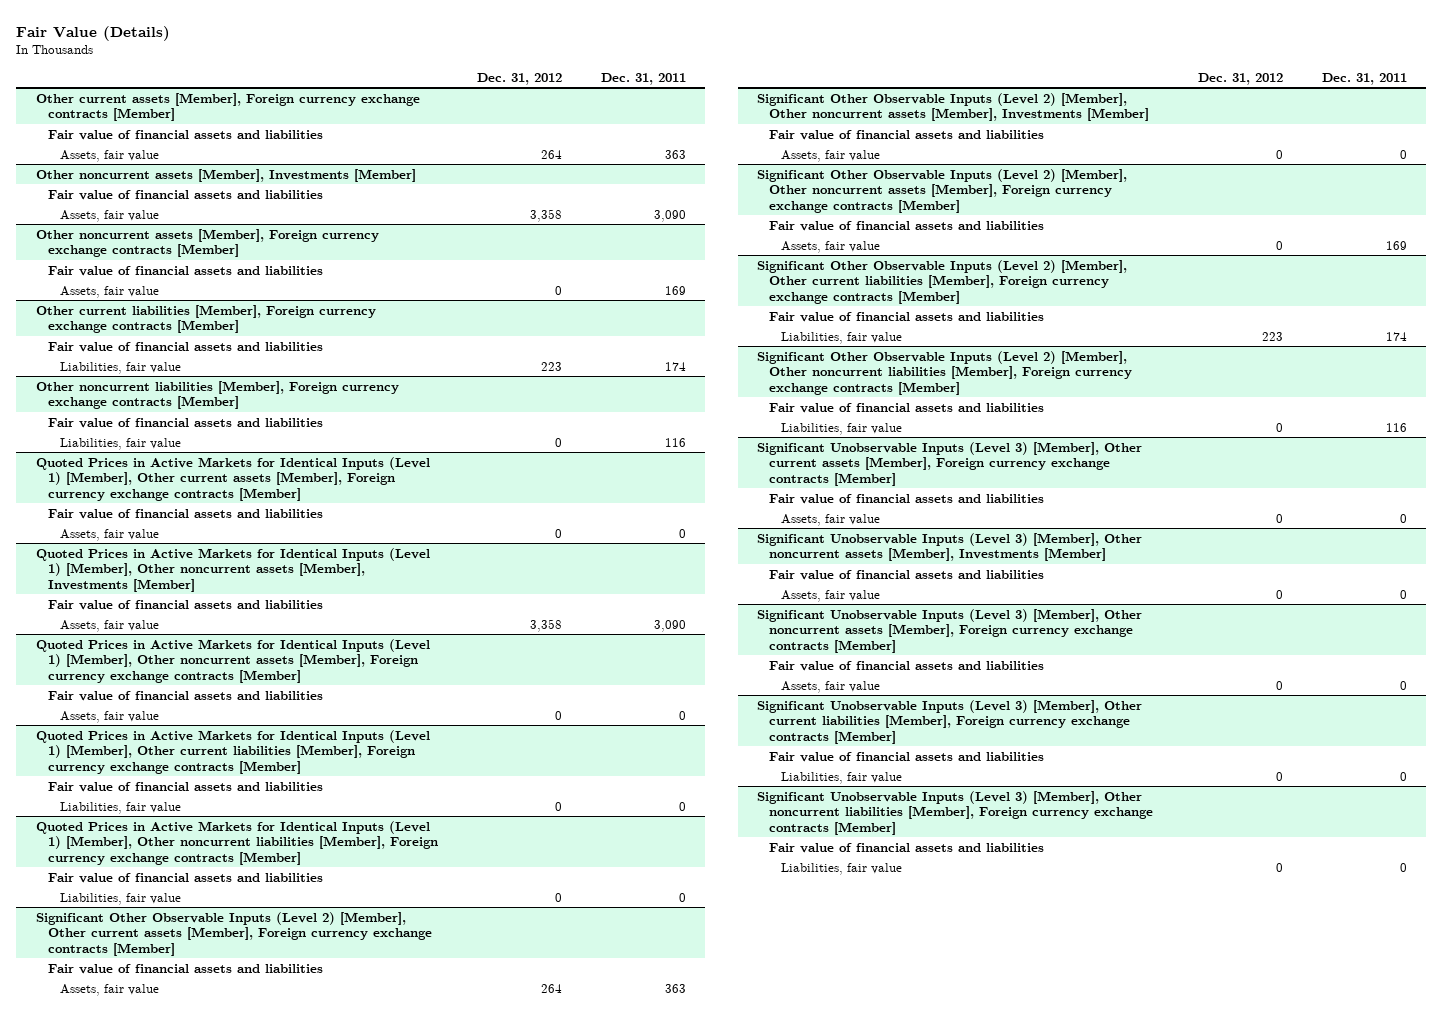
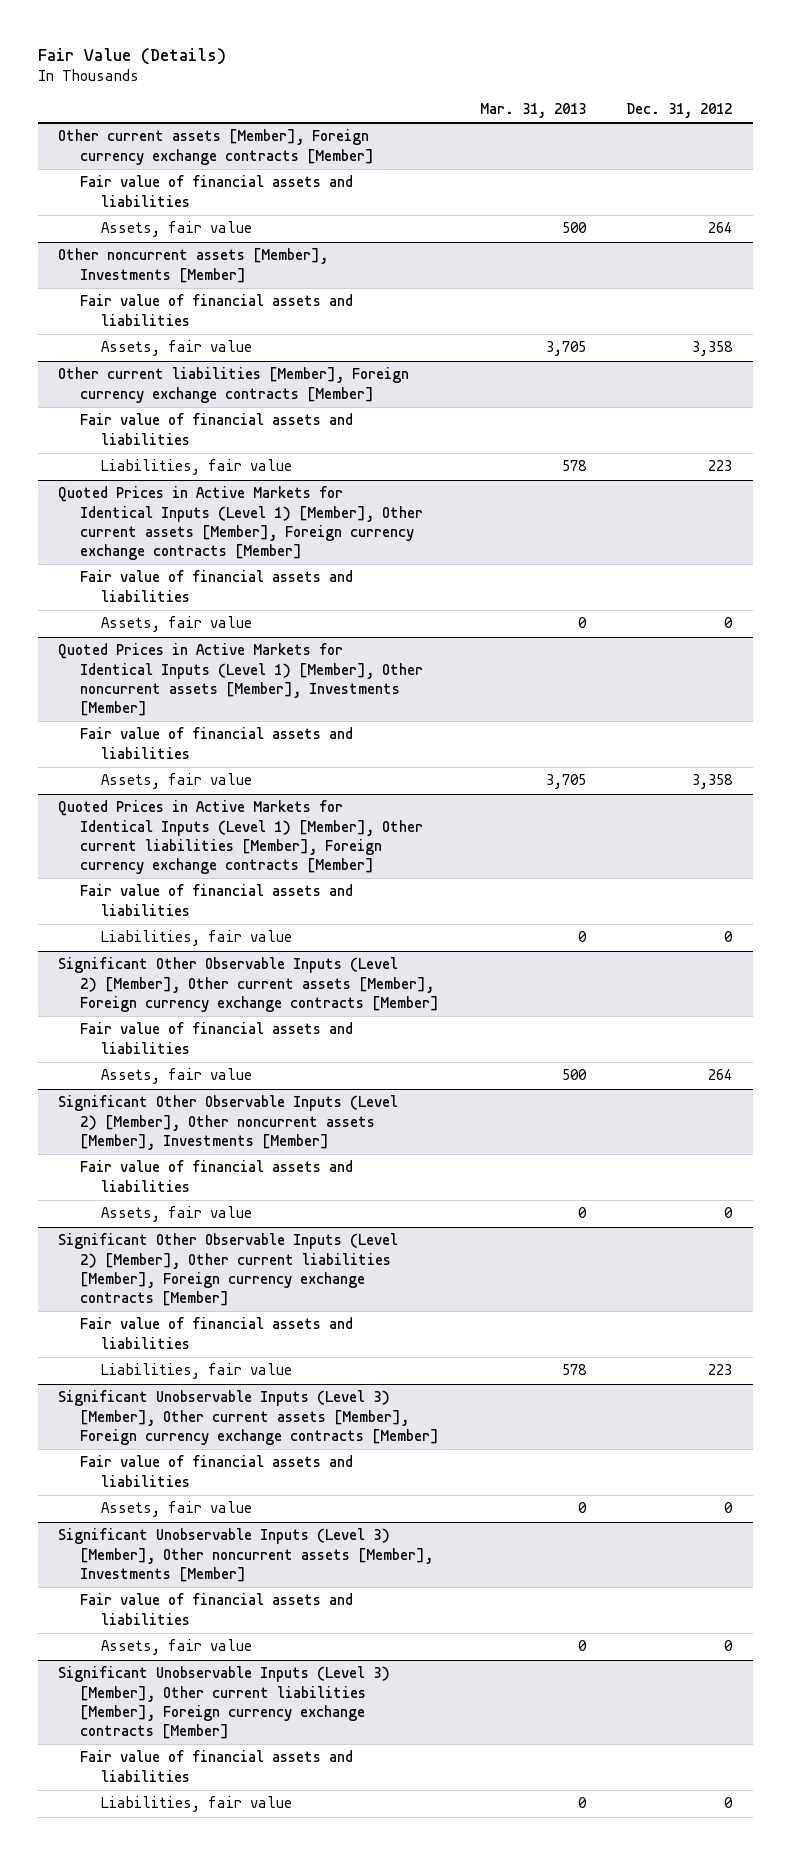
[600,72,686,85] Dec. 31, 2011 -> none
none -> [479,102,586,118] Mar. 31, 2013
[35,228,379,258] Other noncurrent assets [Member], Foreign currency exchange contracts [Member] -> none
[47,265,323,276] Fair value of financial assets and liabilities -> none
[60,285,160,298] Assets, fair value -> none
[35,380,399,410] Other noncurrent liabilities [Member], Foreign currency exchange contracts [Member] -> none
[47,417,323,428] Fair value of financial assets and liabilities -> none
[60,437,182,450] Liabilities, fair value -> none
[35,638,430,683] Quoted Prices in Active Markets for Identical Inputs (Level 1) [Member], Other noncurrent assets [Member], Foreign currency exchange contracts [Member] -> none
[47,690,323,701] Fair value of financial assets and liabilities -> none
[60,710,160,723] Assets, fair value -> none
[35,820,438,865] Quoted Prices in Active Markets for Identical Inputs (Level 1) [Member], Other noncurrent liabilities [Member], Foreign currency exchange contracts [Member] -> none
[47,872,323,883] Fair value of financial assets and liabilities -> none
[60,892,182,905] Liabilities, fair value -> none
[757,168,1128,213] Significant Other Observable Inputs (Level 2) [Member], Other noncurrent assets [Member], Foreign currency exchange contracts [Member] -> none
[769,220,1045,231] Fair value of financial assets and liabilities -> none
[781,240,881,253] Assets, fair value -> none
[757,350,1133,395] Significant Other Observable Inputs (Level 2) [Member], Other noncurrent liabilities [Member], Foreign currency exchange contracts [Member] -> none
[769,402,1045,413] Fair value of financial assets and liabilities -> none
[781,422,903,435] Liabilities, fair value -> none
[757,608,1143,653] Significant Unobservable Inputs (Level 3) [Member], Other noncurrent assets [Member], Foreign currency exchange contracts [Member] -> none
[769,660,1045,671] Fair value of financial assets and liabilities -> none
[781,680,881,693] Assets, fair value -> none
[757,790,1154,835] Significant Unobservable Inputs (Level 3) [Member], Other noncurrent liabilities [Member], Foreign currency exchange contracts [Member] -> none
[769,842,1045,853] Fair value of financial assets and liabilities -> none
[781,862,903,875] Liabilities, fair value -> none

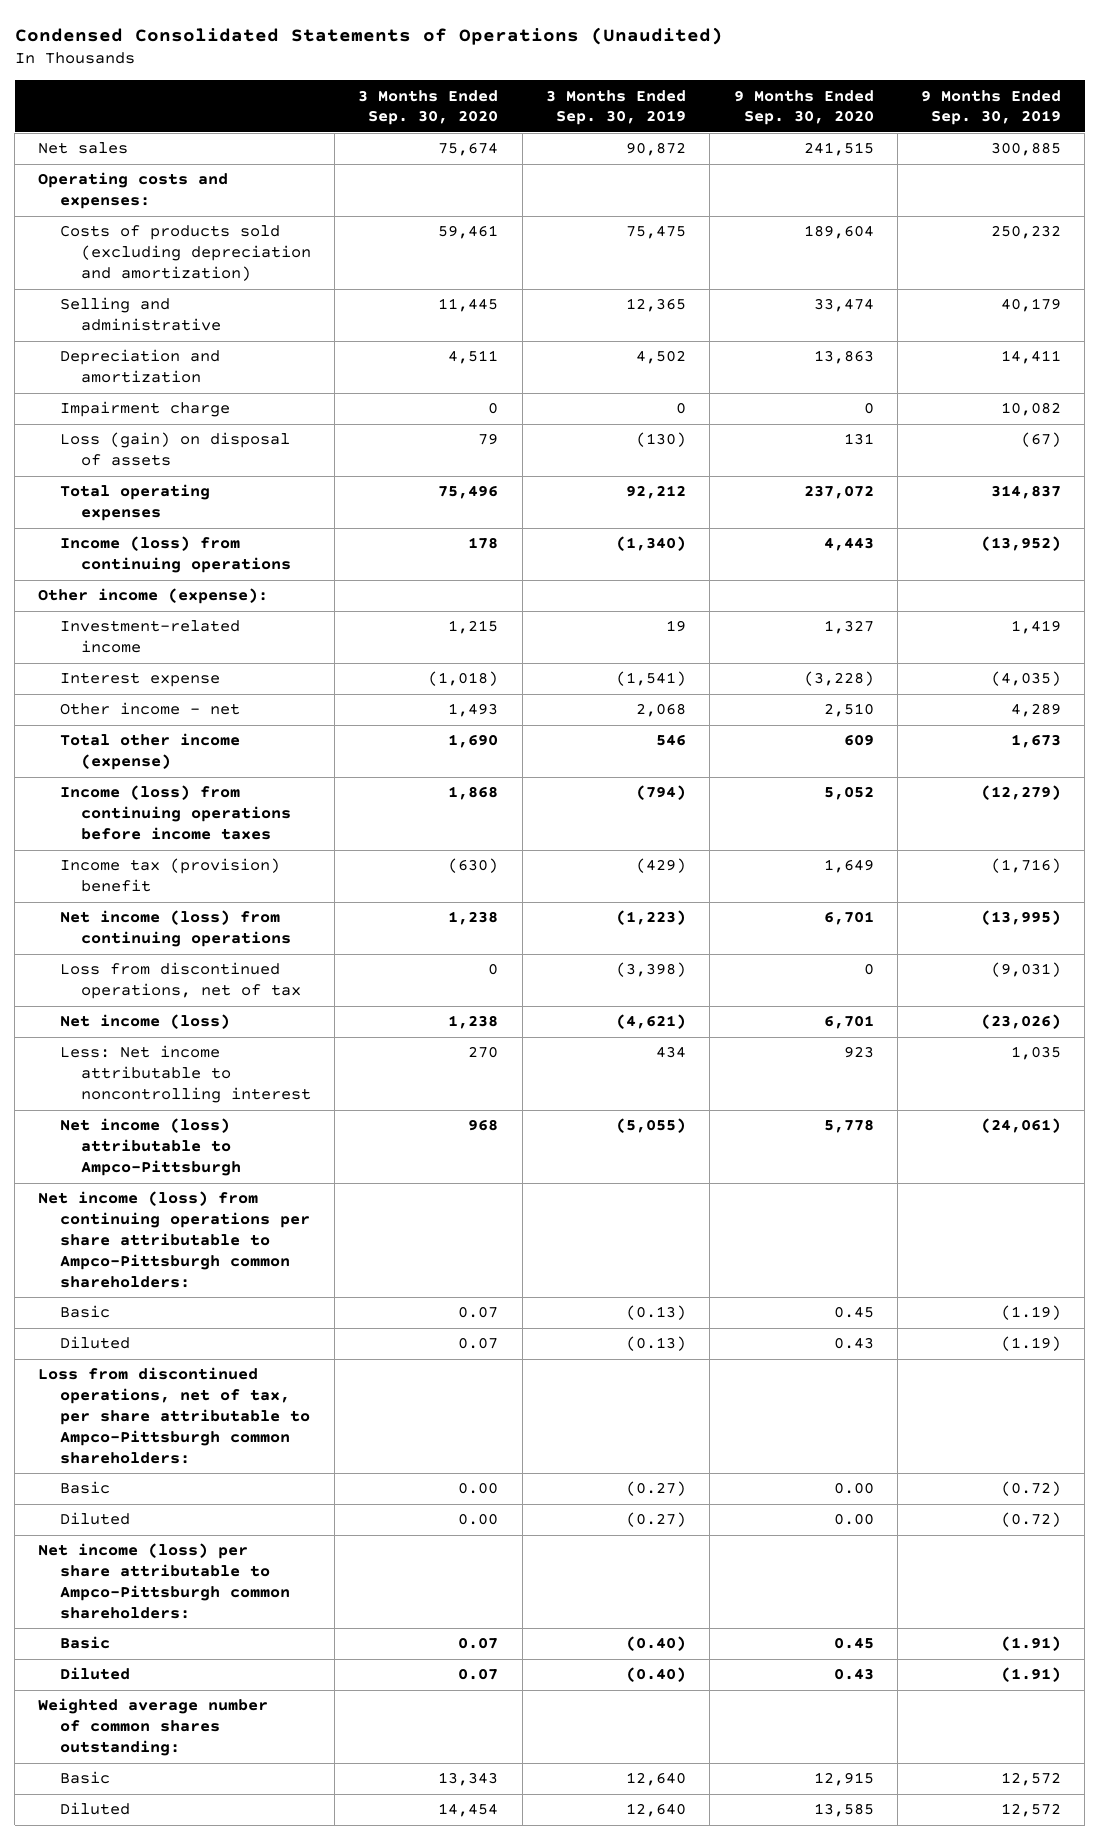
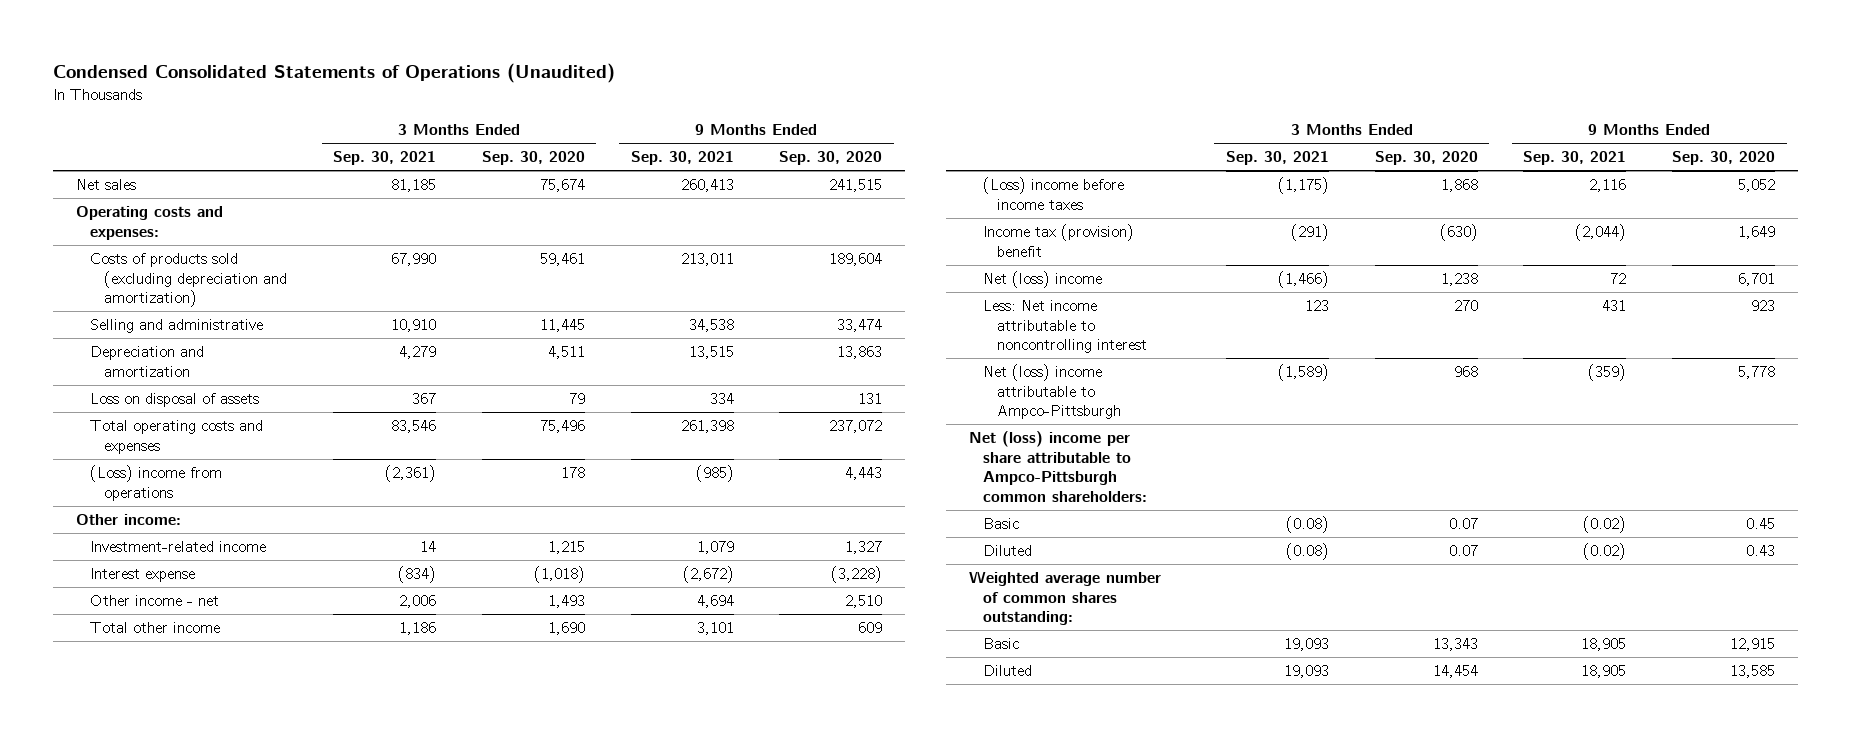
[546,89,687,126] 3 Months Ended Sep. 30, 2019 -> none
[921,89,1062,126] 9 Months Ended Sep. 30, 2019 -> none
none -> [333,151,437,166] Sep. 30, 2021
none -> [630,151,734,166] Sep. 30, 2021
[59,401,230,418] Impairment charge -> none
[59,432,290,467] Loss (gain) on disposal of assets -> [90,393,260,408] Loss on disposal of assets
[59,484,210,522] Total operating expenses -> [90,420,264,454] Total operating costs and expenses
[59,536,291,574] Income (loss) from continuing operations -> [90,465,223,501] (Loss) income from operations
[38,588,269,605] Other income (expense): -> [75,514,181,526] Other income:
[59,733,240,771] Total other income (expense) -> [90,622,221,634] Total other income
[59,785,291,841] Income (loss) from continuing operations before income taxes -> [982,177,1124,210] (Loss) income before income taxes
[59,910,291,948] Net income (loss) from continuing operations -> none
[59,962,301,1000] Loss from discontinued operations, net of tax -> none
[59,1014,230,1030] Net income (loss) -> [982,271,1102,289] Net (loss) income
[59,1305,110,1319] Basic -> none
[59,1336,130,1350] Diluted -> none
[38,1367,310,1464] Loss from discontinued operations, net of tax, per share attributable to Ampco-Pittsburgh common shareholders: -> none
[59,1481,110,1495] Basic -> none
[59,1512,130,1526] Diluted -> none
[38,1543,290,1619] Net income (loss) per share attributable to Ampco-Pittsburgh common shareholders: -> none
[59,1118,241,1177] Net income (loss) attributable to Ampco-Pittsburgh -> [982,364,1122,420] Net (loss) income attributable to Ampco-Pittsburgh
[38,1191,310,1288] Net income (loss) from continuing operations per share attributable to Ampco-Pittsburgh common shareholders: -> [968,431,1147,502] Net (loss) income per share attributable to Ampco-Pittsburgh common shareholders:

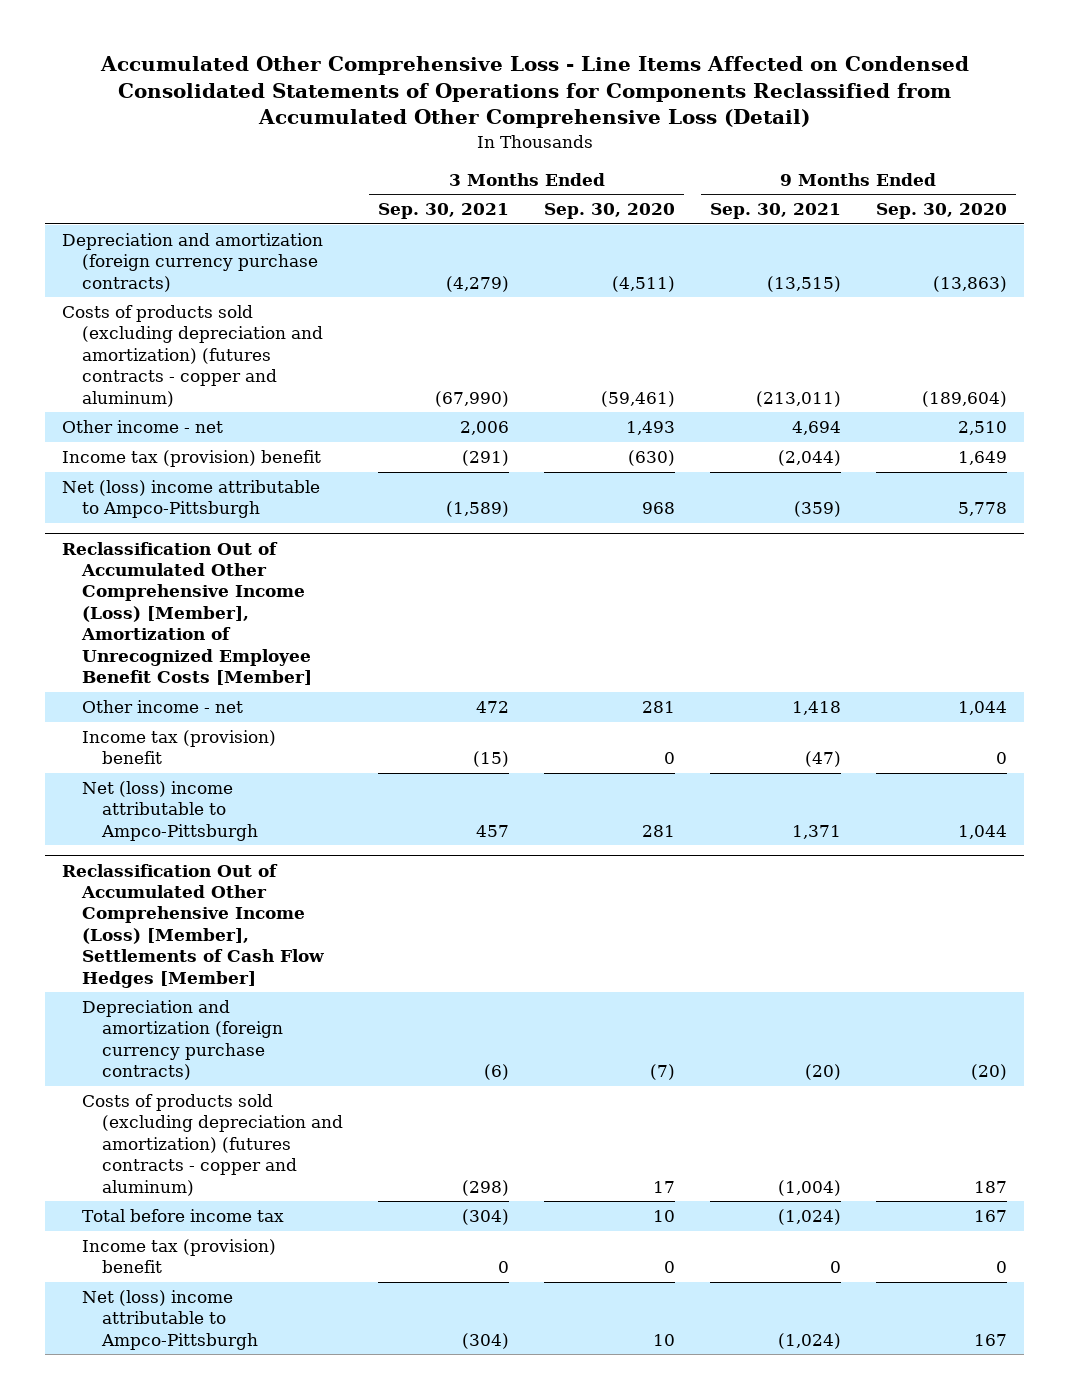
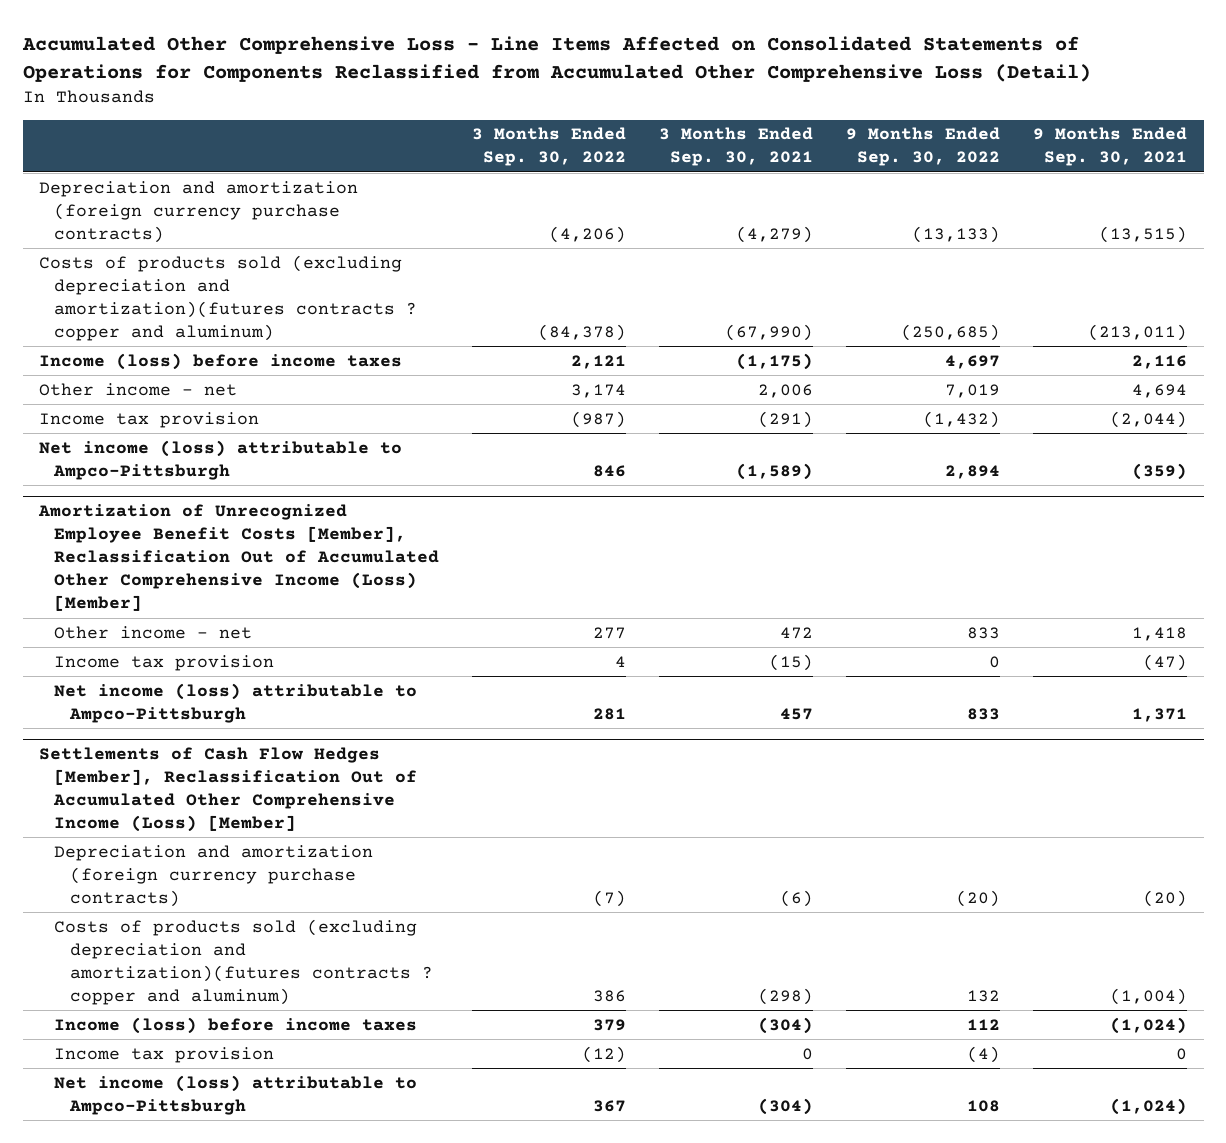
[99,56,969,129] Accumulated Other Comprehensive Loss - Line Items Affected on Condensed Consolidated Statements of Operations for Components Reclassified from Accumulated Other Comprehensive Loss (Detail) -> [21,36,1091,82] Accumulated Other Comprehensive Loss - Line Items Affected on Consolidated Statements of Operations for Components Reclassified from Accumulated Other Comprehensive Loss (Detail)
[544,203,676,220] Sep. 30, 2020 -> none
[875,203,1007,220] Sep. 30, 2020 -> none
none -> [472,127,627,167] 3 Months Ended Sep. 30, 2022
none -> [846,127,1001,167] 9 Months Ended Sep. 30, 2022
[62,305,324,407] Costs of products sold (excluding depreciation and amortization) (futures contracts - copper and aluminum) -> [39,254,418,341] Costs of products sold (excluding depreciation and amortization)(futures contracts ? copper and aluminum)
none -> [39,352,403,370] Income (loss) before income taxes
[62,450,322,468] Income tax (provision) benefit -> [39,411,260,428] Income tax provision
[62,480,321,519] Net (loss) income attributable to Ampco-Pittsburgh -> [39,439,403,480] Net income (loss) attributable to Ampco-Pittsburgh
[62,541,313,685] Reclassification Out of Accumulated Other Comprehensive Income (Loss) [Member], Amortization of Unrecognized Employee Benefit Costs [Member] -> [38,504,440,612] Amortization of Unrecognized Employee Benefit Costs [Member], Reclassification Out of Accumulated Other Comprehensive Income (Loss) [Member]
[82,730,277,765] Income tax (provision) benefit -> [54,654,275,671] Income tax provision
[82,781,259,841] Net (loss) income attributable to Ampco-Pittsburgh -> [54,682,418,723] Net income (loss) attributable to Ampco-Pittsburgh
[62,863,325,988] Reclassification Out of Accumulated Other Comprehensive Income (Loss) [Member], Settlements of Cash Flow Hedges [Member] -> [39,747,418,833] Settlements of Cash Flow Hedges [Member], Reclassification Out of Accumulated Other Comprehensive Income (Loss) [Member]
[82,1094,344,1196] Costs of products sold (excluding depreciation and amortization) (futures contracts - copper and aluminum) -> [54,918,433,1005] Costs of products sold (excluding depreciation and amortization)(futures contracts ? copper and aluminum)
[82,1209,285,1223] Total before income tax -> [54,1016,418,1034] Income (loss) before income taxes
[82,1239,277,1274] Income tax (provision) benefit -> [54,1046,275,1063] Income tax provision
[82,1290,259,1350] Net (loss) income attributable to Ampco-Pittsburgh -> [54,1074,418,1115] Net income (loss) attributable to Ampco-Pittsburgh

